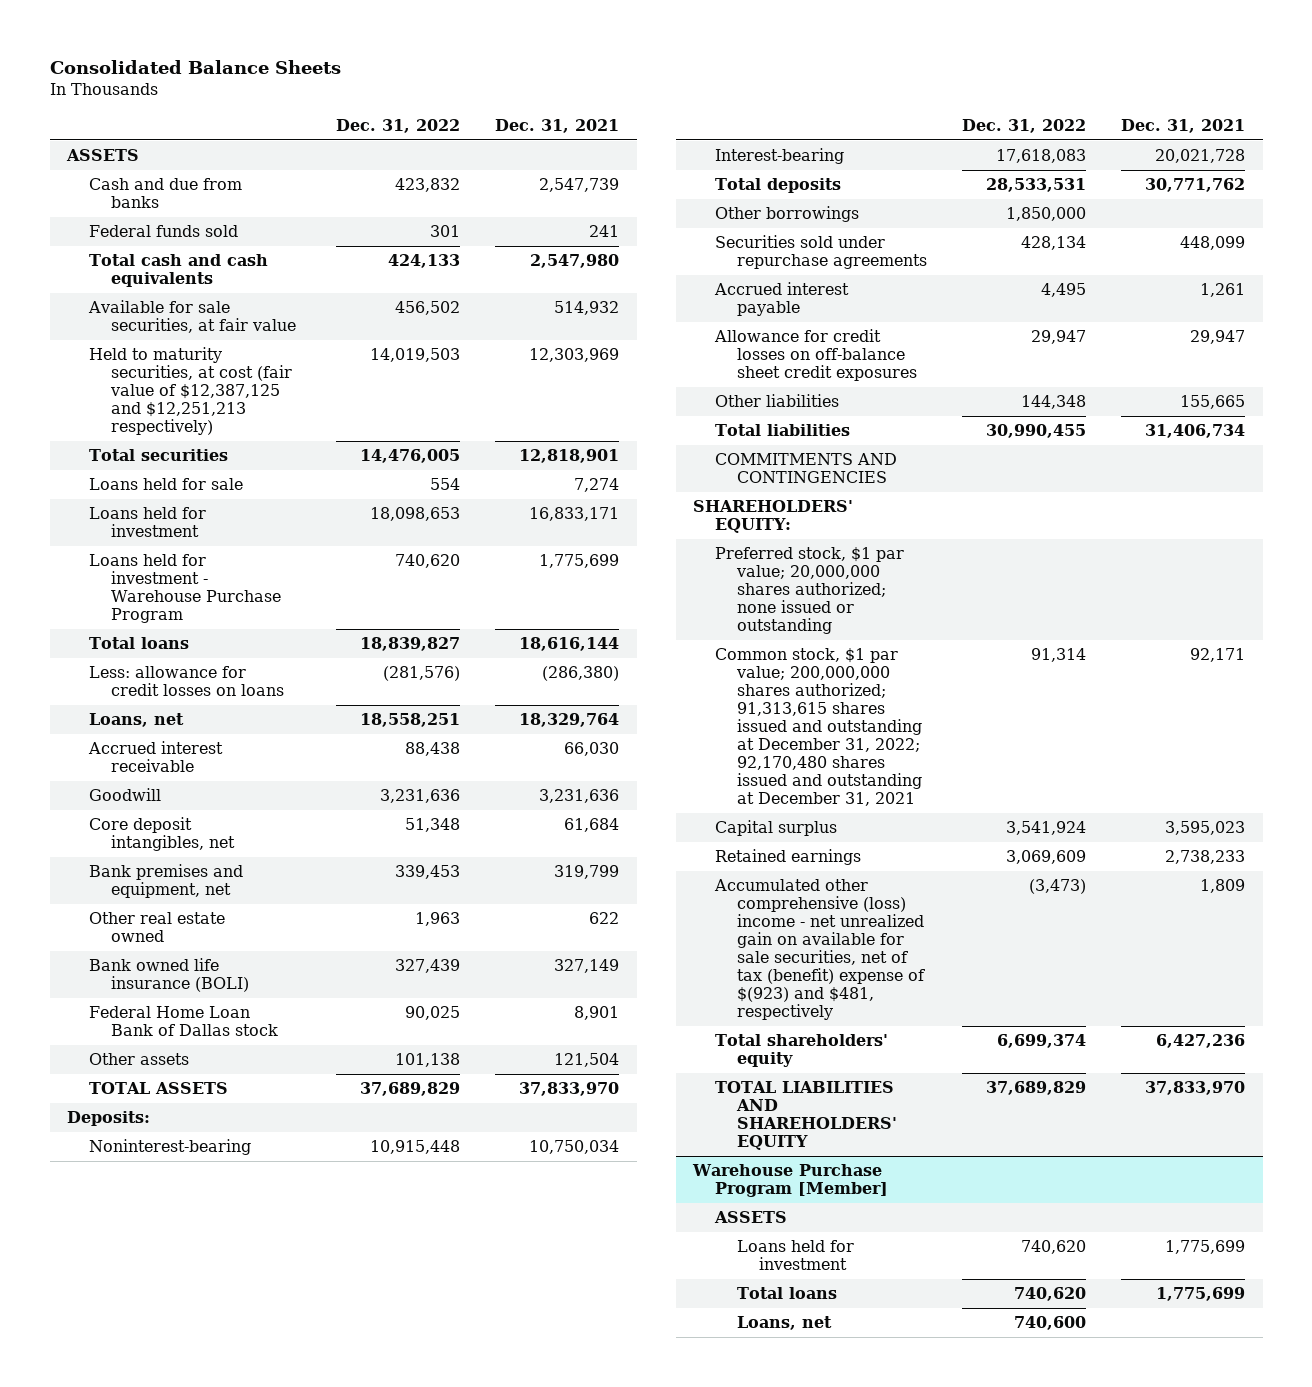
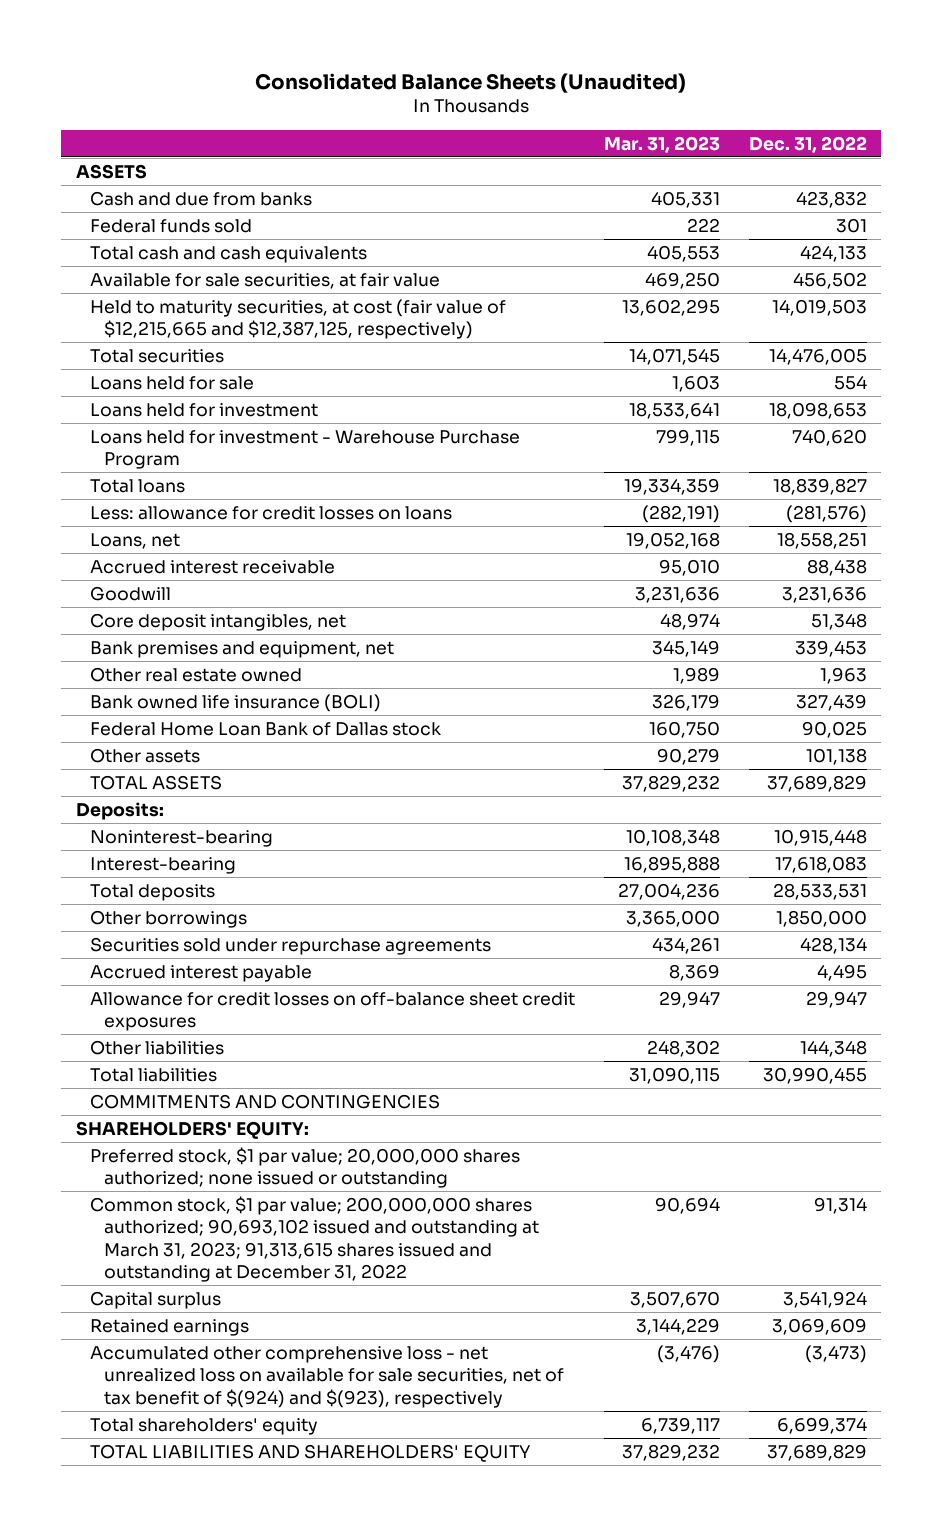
[49,60,341,75] Consolidated Balance Sheets -> [255,72,687,93] Consolidated Balance Sheets (Unaudited)
[495,118,620,133] Dec. 31, 2021 -> none
none -> [603,135,720,153] Mar. 31, 2023
[89,347,292,436] Held to maturity securities, at cost (fair value of $12,387,125 and $12,251,213 respectively) -> [90,298,507,340] Held to maturity securities, at cost (fair value of $12,215,665 and $12,387,125, respectively)
[715,648,922,807] Common stock, $1 par value; 200,000,000 shares authorized; 91,313,615 shares issued and outstanding at December 31, 2022; 92,170,480 shares issued and outstanding at December 31, 2021 -> [90,1195,540,1283] Common stock, $1 par value; 200,000,000 shares authorized; 90,693,102 issued and outstanding at March 31, 2023; 91,313,615 shares issued and outstanding at December 31, 2022
[714,879,925,1021] Accumulated other comprehensive (loss) income - net unrealized gain on available for sale securities, net of tax (benefit) expense of $(923) and $481, respectively -> [90,1345,565,1408] Accumulated other comprehensive loss - net unrealized loss on available for sale securities, net of tax benefit of $(924) and $(923), respectively
[692,1164,889,1198] Warehouse Purchase Program [Member] -> none
[714,1211,788,1224] ASSETS -> none
[736,1240,854,1271] Loans held for investment -> none
[736,1287,837,1300] Total loans -> none
[736,1316,832,1331] Loans, net -> none

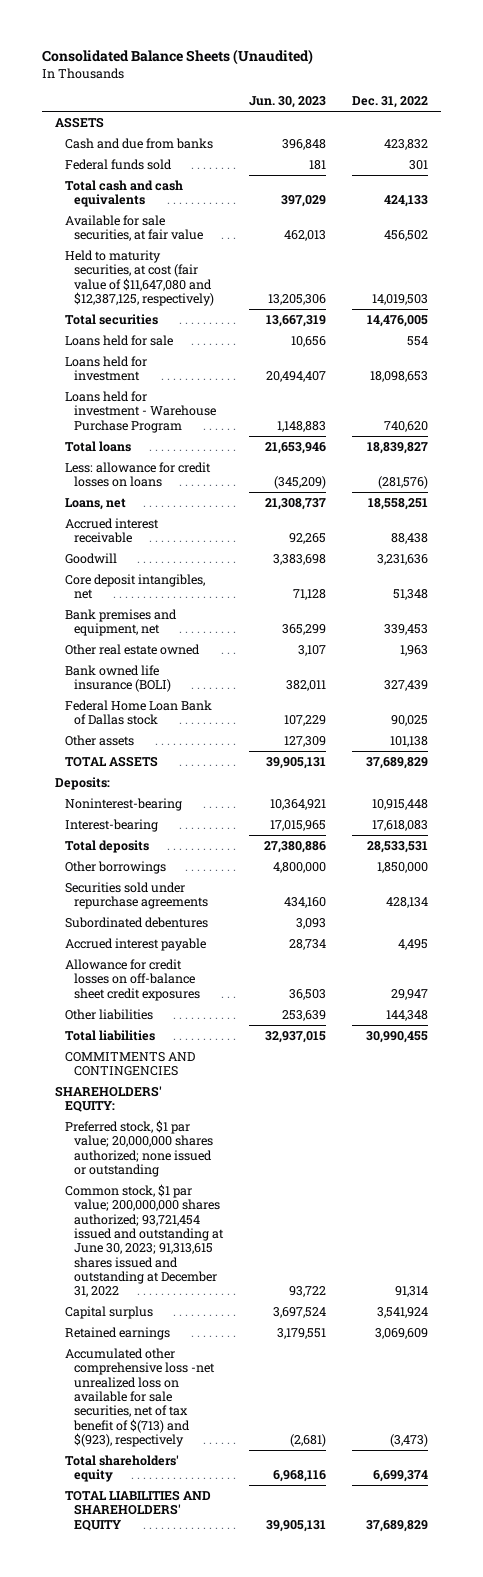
[603,135,720,153] Mar. 31, 2023 -> none
none -> [249,96,327,109] Jun. 30, 2023
[90,298,507,340] Held to maturity securities, at cost (fair value of $12,215,665 and $12,387,125, respectively) -> [64,249,215,306] Held to maturity securities, at cost (fair value of $11,647,080 and $12,387,125, respectively)
none -> [64,916,208,928] Subordinated debentures
[90,1195,540,1283] Common stock, $1 par value; 200,000,000 shares authorized; 90,693,102 issued and outstanding at March 31, 2023; 91,313,615 shares issued and outstanding at December 31, 2022 -> [64,1183,225,1298] Common stock, $1 par value; 200,000,000 shares authorized; 93,721,454 issued and outstanding at June 30, 2023; 91,313,615 shares issued and outstanding at December 31, 2022
[90,1345,565,1408] Accumulated other comprehensive loss - net unrealized loss on available for sale securities, net of tax benefit of $(924) and $(923), respectively -> [64,1347,216,1447] Accumulated other comprehensive loss -net unrealized loss on available for sale securities, net of tax benefit of $(713) and $(923), respectively

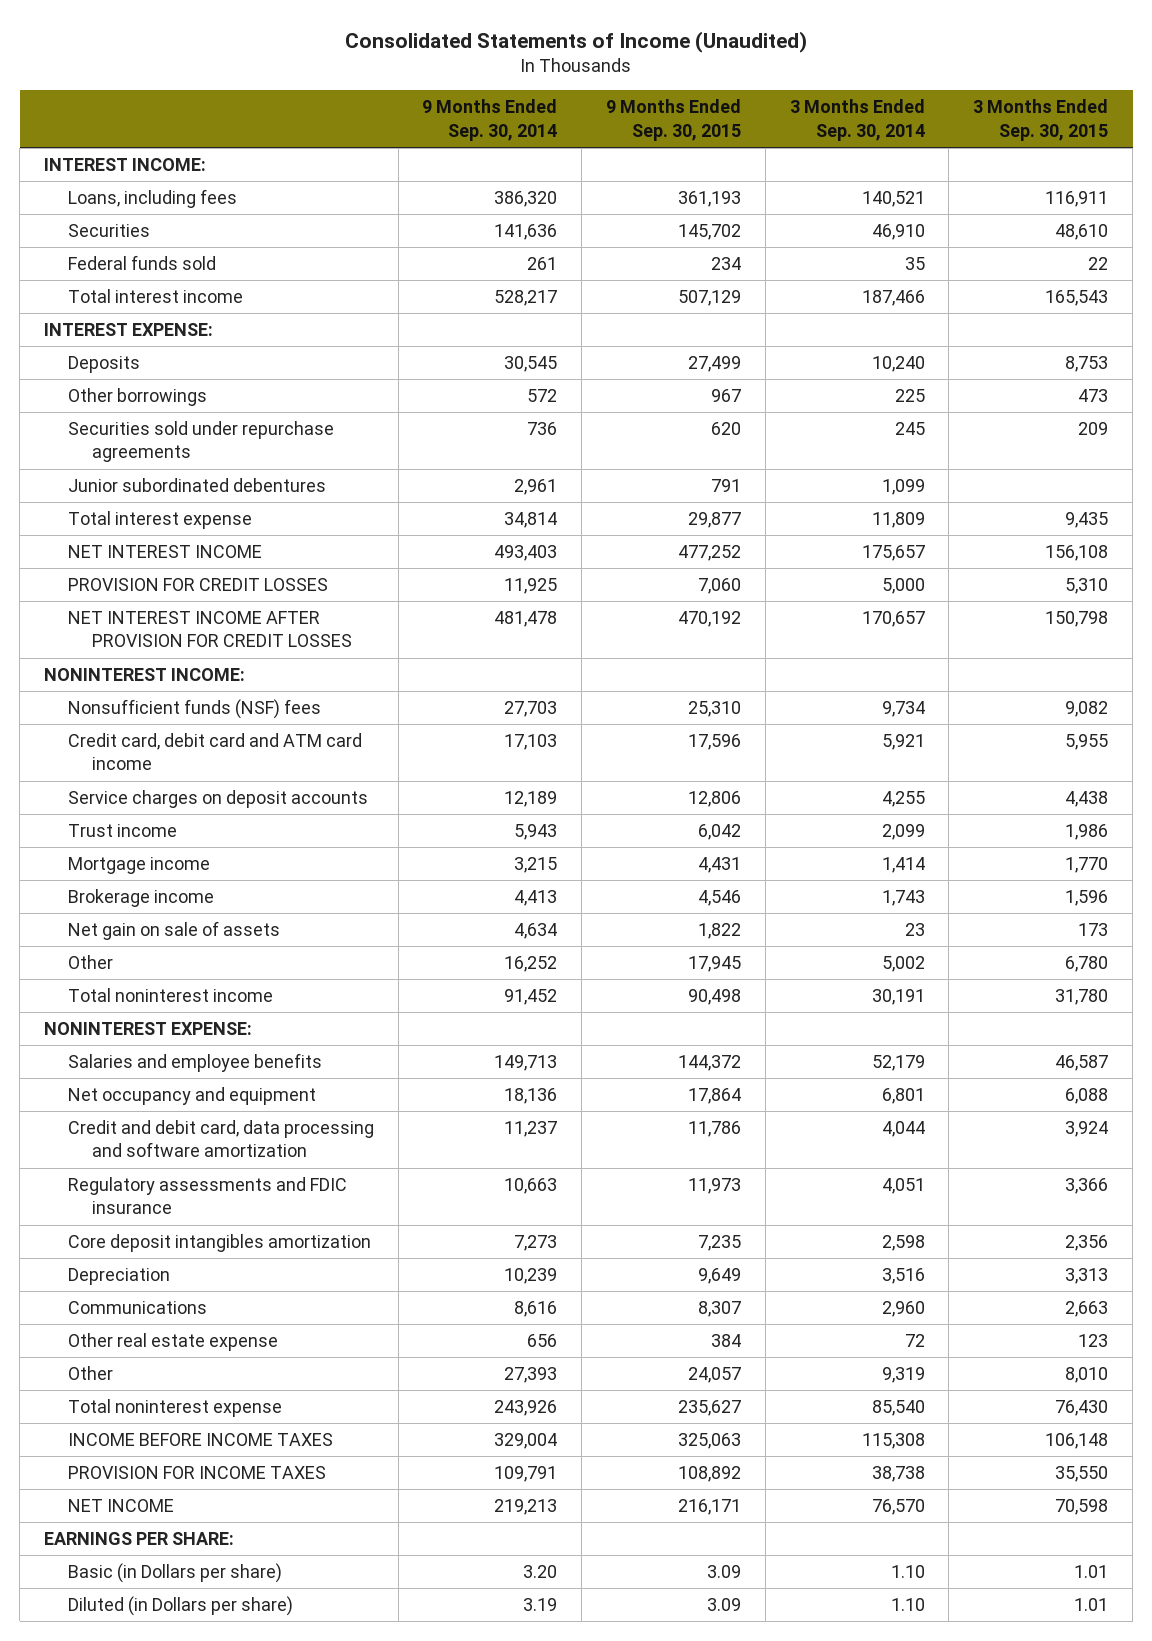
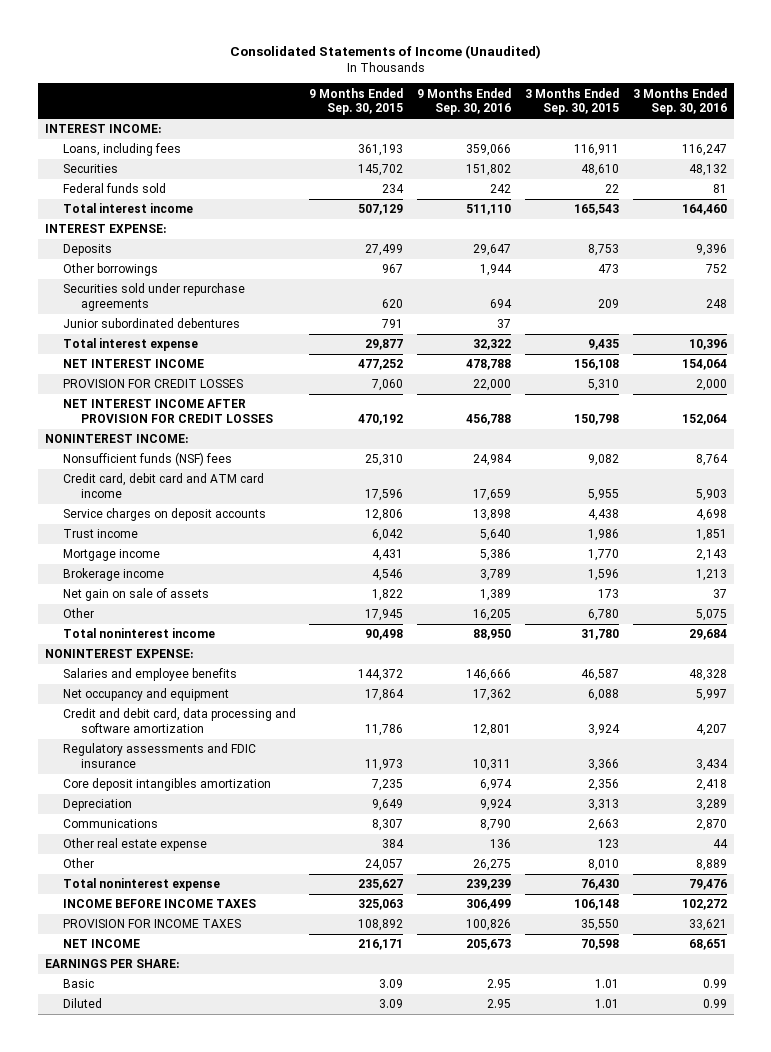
[422,99,558,141] 9 Months Ended Sep. 30, 2014 -> none
[789,99,925,141] 3 Months Ended Sep. 30, 2014 -> none
none -> [417,87,512,116] 9 Months Ended Sep. 30, 2016
none -> [632,87,727,116] 3 Months Ended Sep. 30, 2016
[67,1563,282,1584] Basic (in Dollars per share) -> [62,979,94,989] Basic
[67,1596,293,1617] Diluted (in Dollars per share) -> [62,998,102,1009] Diluted

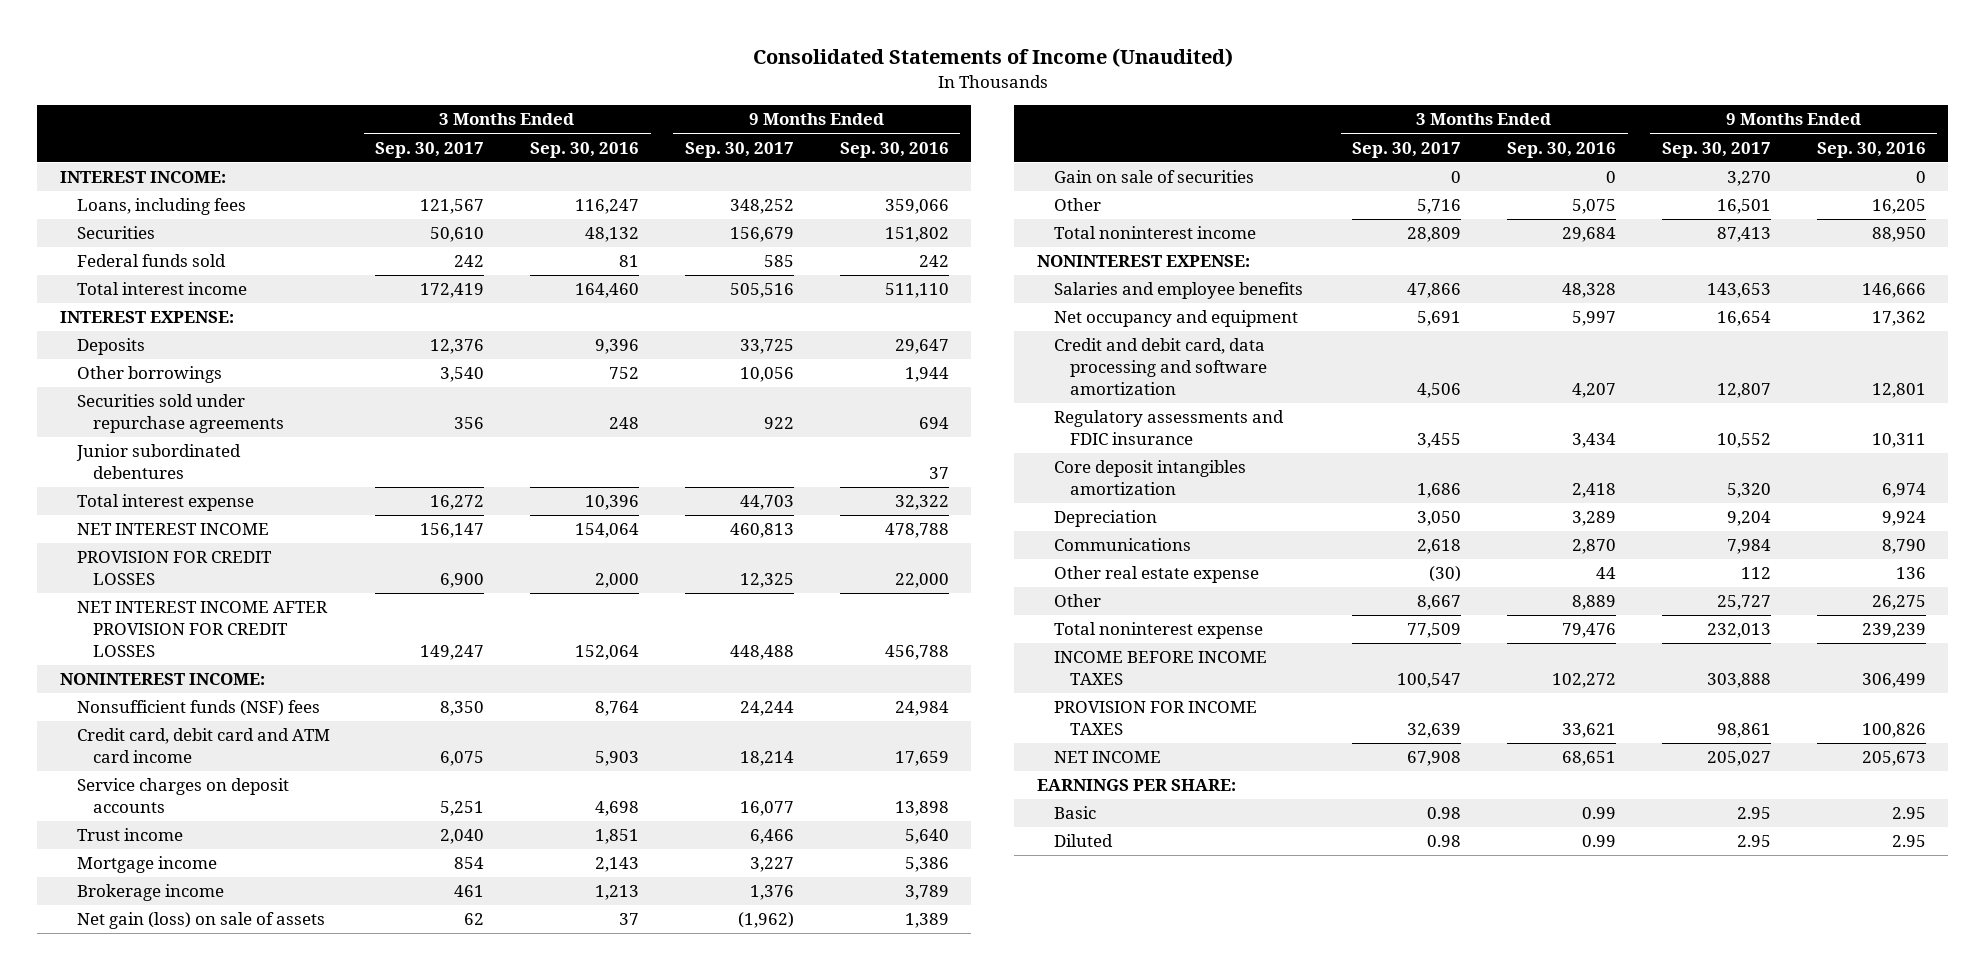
[309,87,404,116] 9 Months Ended Sep. 30, 2015 -> none
[524,87,619,116] 3 Months Ended Sep. 30, 2015 -> none
none -> [375,141,485,158] Sep. 30, 2017
none -> [684,141,794,158] Sep. 30, 2017
[62,588,209,602] Net gain on sale of assets -> [76,912,325,930] Net gain (loss) on sale of assets
none -> [1053,170,1254,184] Gain on sale of securities

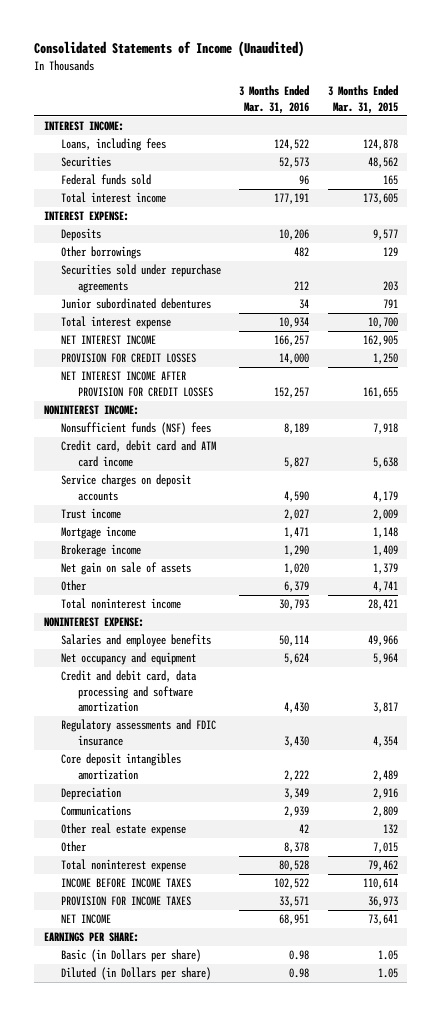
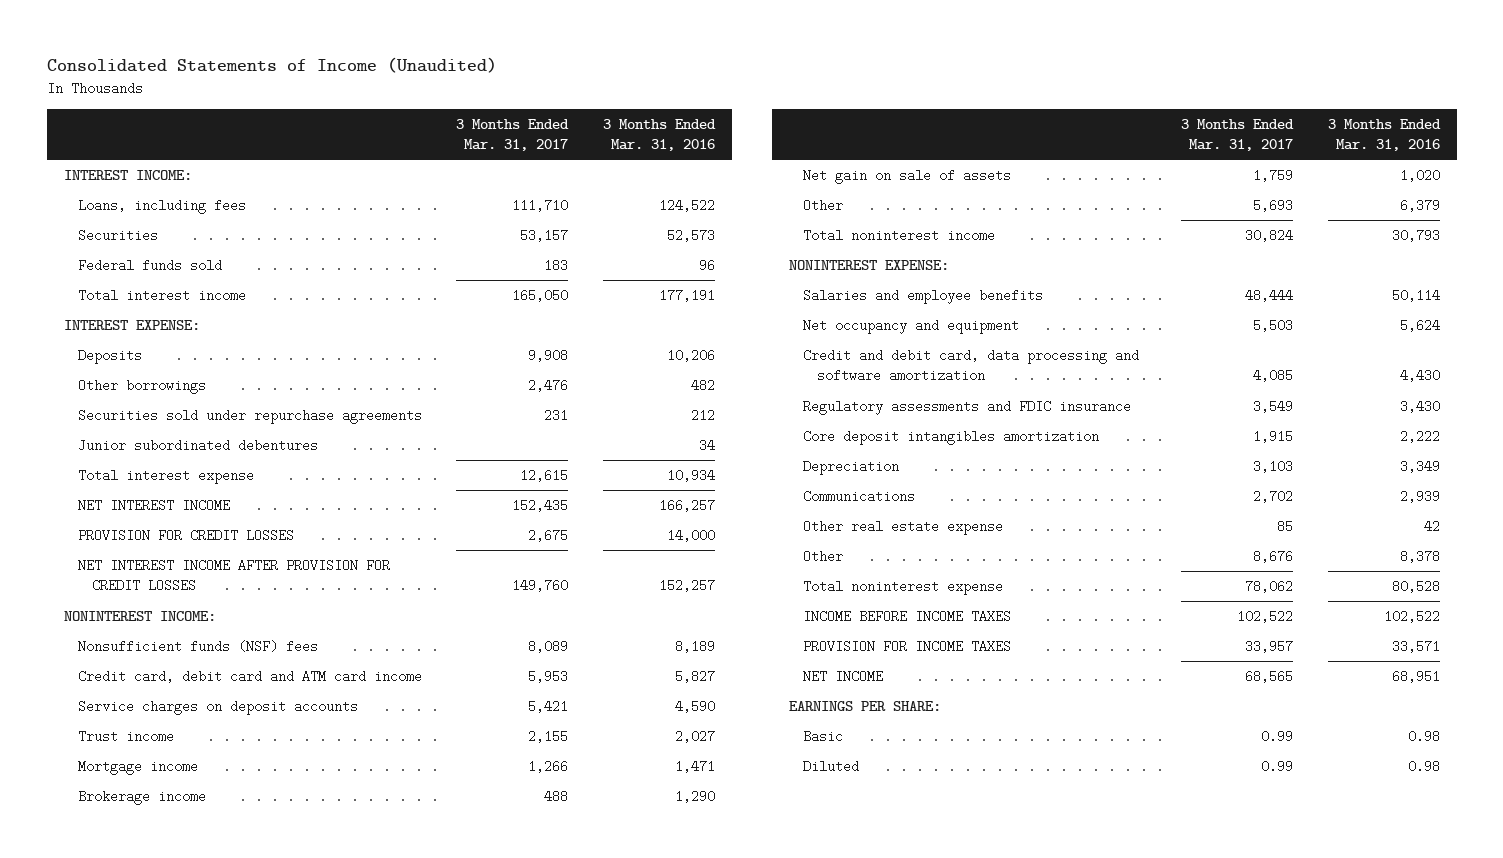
[327,85,398,114] 3 Months Ended Mar. 31, 2015 -> none
none -> [456,118,570,152] 3 Months Ended Mar. 31, 2017
[60,949,201,963] Basic (in Dollars per share) -> [802,730,843,744] Basic
[60,967,211,981] Diluted (in Dollars per share) -> [802,760,859,774] Diluted

